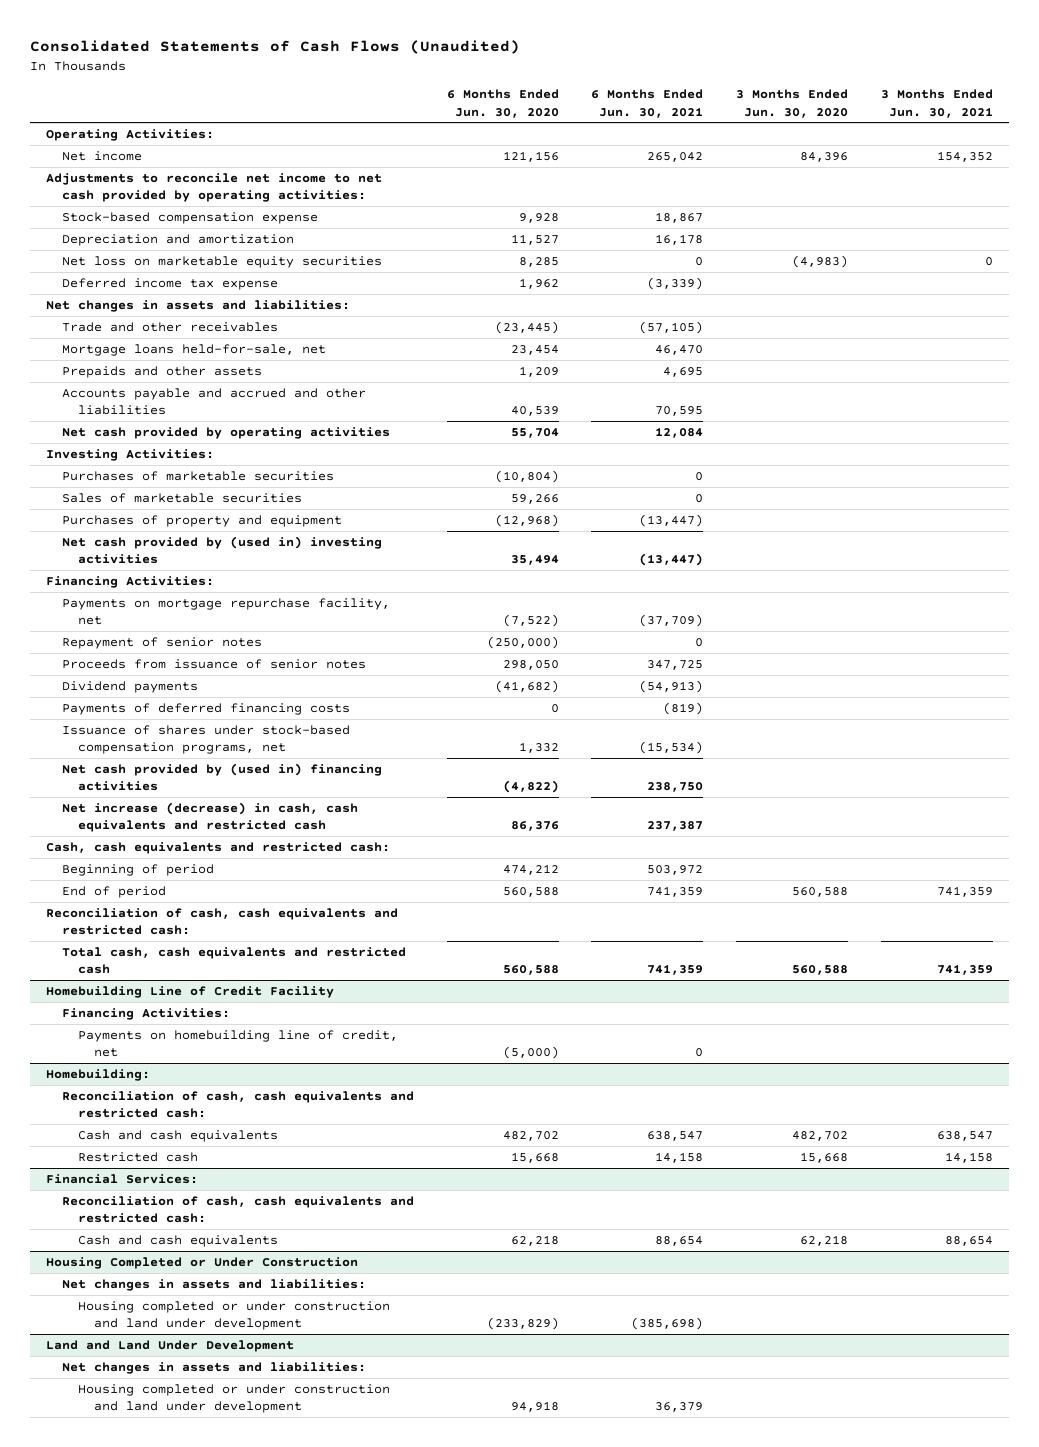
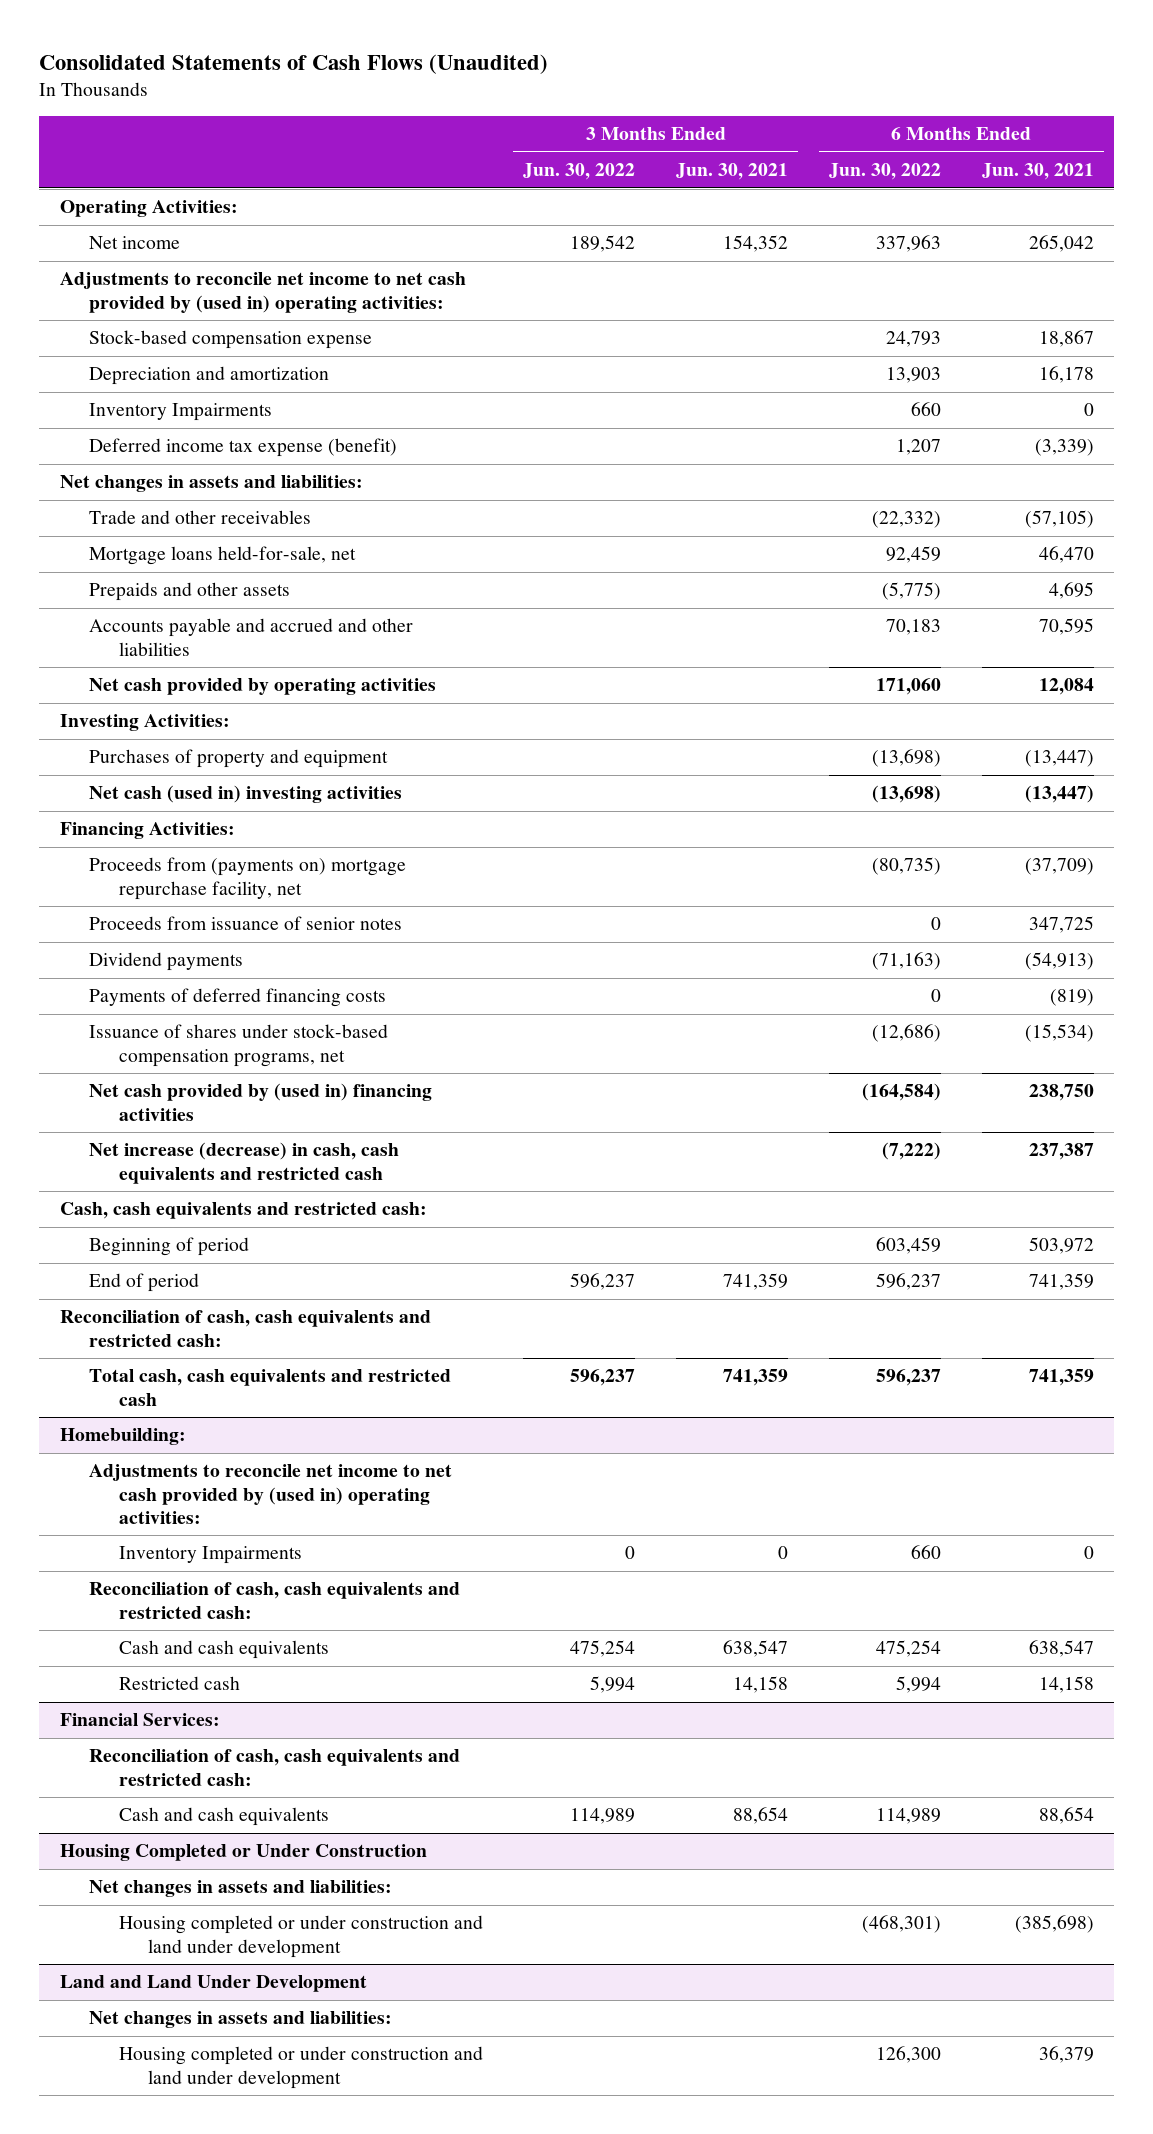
[446,89,559,118] 6 Months Ended Jun. 30, 2020 -> none
[736,89,849,118] 3 Months Ended Jun. 30, 2020 -> none
none -> [523,163,636,181] Jun. 30, 2022
none -> [828,163,941,181] Jun. 30, 2022
[46,172,383,203] Adjustments to reconcile net income to net cash provided by operating activities: -> [59,272,466,313] Adjustments to reconcile net income to net cash provided by (used in) operating activities:
[62,255,383,268] Net loss on marketable equity securities -> none
none -> [89,403,273,422] Inventory Impairments
[62,277,279,290] Deferred income tax expense -> [89,438,398,458] Deferred income tax expense (benefit)
[62,470,335,481] Purchases of marketable securities -> none
[62,492,303,503] Sales of marketable securities -> none
[62,535,383,565] Net cash provided by (used in) investing activities -> [89,785,403,804] Net cash (used in) investing activities
[62,636,263,649] Repayment of senior notes -> none
[62,597,391,626] Payments on mortgage repurchase facility, net -> [89,857,407,900] Proceeds from (payments on) mortgage repurchase facility, net
[46,985,335,998] Homebuilding Line of Credit Facility -> none
[62,1007,231,1020] Financing Activities: -> none
[77,1029,398,1058] Payments on homebuilding line of credit, net -> none
none -> [89,1464,453,1524] Adjustments to reconcile net income to net cash provided by (used in) operating activities:
none -> [118,1546,302,1565] Inventory Impairments

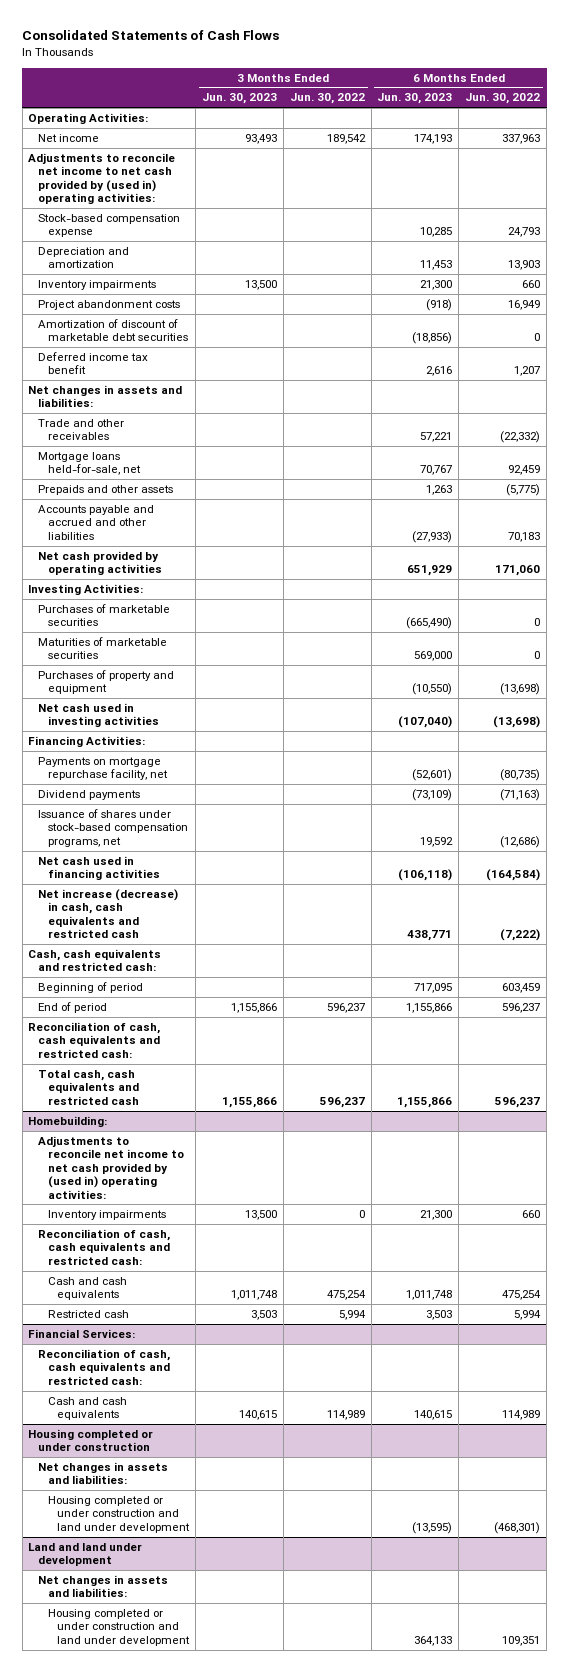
[39,53,549,74] Consolidated Statements of Cash Flows (Unaudited) -> [22,30,280,41] Consolidated Statements of Cash Flows
[676,163,789,181] Jun. 30, 2021 -> none
[981,163,1094,181] Jun. 30, 2021 -> none
none -> [201,93,277,105] Jun. 30, 2023
none -> [377,93,453,105] Jun. 30, 2023
[89,403,273,422] Inventory Impairments -> [37,280,156,291] Inventory impairments
none -> [37,300,180,311] Project abandonment costs
none -> [37,319,188,342] Amortization of discount of marketable debt securities
[89,438,398,458] Deferred income tax expense (benefit) -> [37,352,148,375] Deferred income tax benefit
none -> [37,604,170,627] Purchases of marketable securities
none -> [37,637,167,660] Maturities of marketable securities
[89,785,403,804] Net cash (used in) investing activities -> [37,703,159,728] Net cash used in investing activities
[89,916,403,931] Proceeds from issuance of senior notes -> none
[89,857,407,900] Proceeds from (payments on) mortgage repurchase facility, net -> [37,757,168,781] Payments on mortgage repurchase facility, net
[89,988,387,1008] Payments of deferred financing costs -> none
[89,1083,433,1121] Net cash provided by (used in) financing activities -> [37,856,160,881] Net cash used in financing activities
[118,1546,302,1565] Inventory Impairments -> [47,1210,166,1221] Inventory impairments
[59,1844,427,1862] Housing Completed or Under Construction -> [28,1429,154,1452] Housing completed or under construction
[59,1975,367,1993] Land and Land Under Development -> [28,1543,143,1567] Land and land under development
[875,2046,941,2064] 126,300 -> [502,1635,541,1646] 109,351

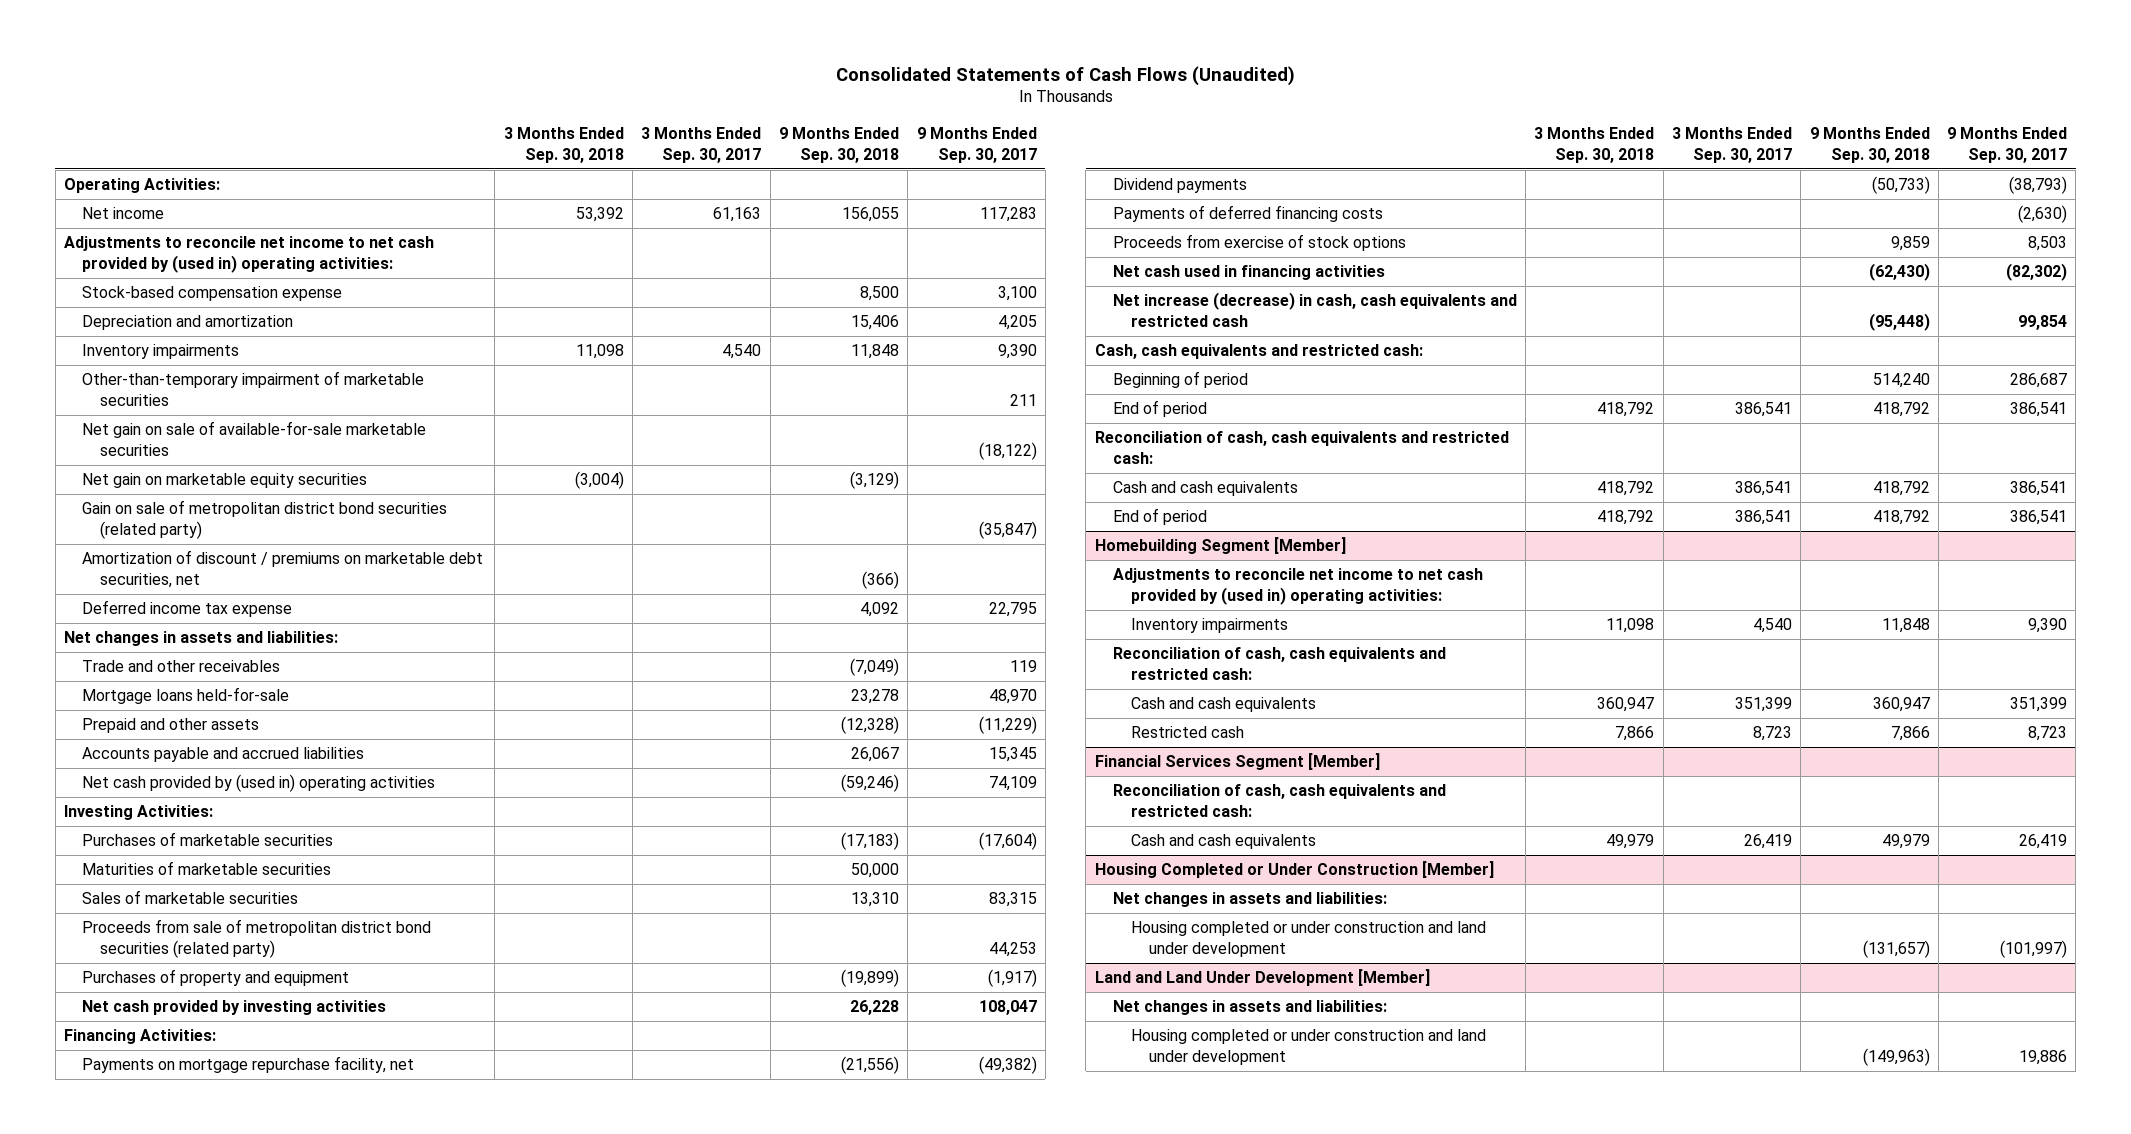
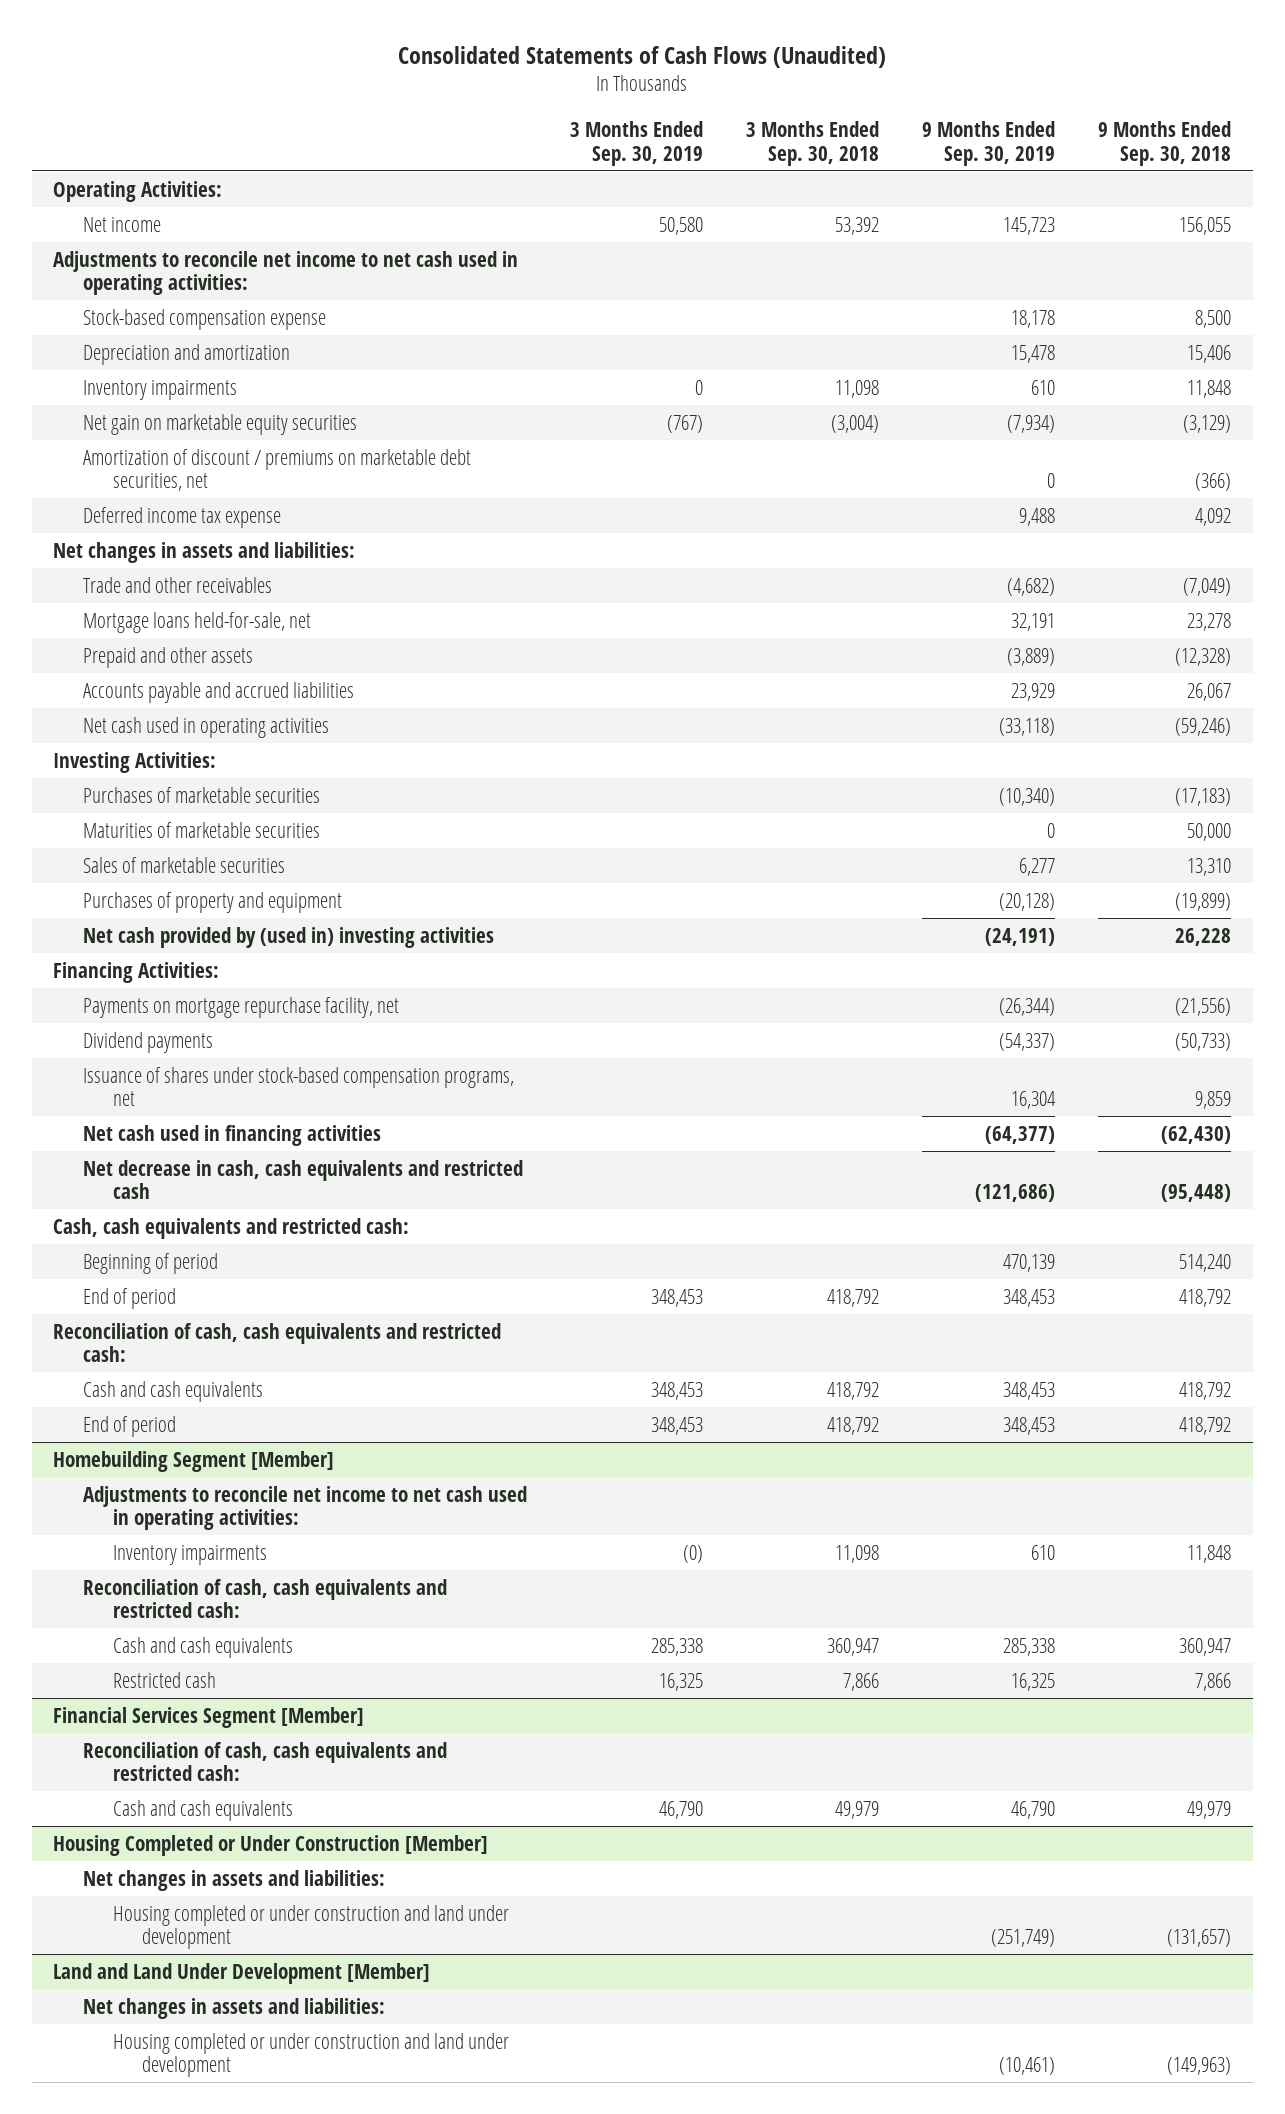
[641,127,762,164] 3 Months Ended Sep. 30, 2017 -> none
[916,127,1037,164] 9 Months Ended Sep. 30, 2017 -> none
none -> [569,120,703,166] 3 Months Ended Sep. 30, 2019
none -> [922,120,1056,166] 9 Months Ended Sep. 30, 2019
[64,236,435,274] Adjustments to reconcile net income to net cash provided by (used in) operating activities: -> [53,250,519,296] Adjustments to reconcile net income to net cash used in operating activities:
[82,371,425,407] Other-than-temporary impairment of marketable securities -> none
[82,421,427,457] Net gain on sale of available-for-sale marketable securities -> none
[82,500,448,540] Gain on sale of metropolitan district bond securities (related party) -> none
[82,687,290,705] Mortgage loans held-for-sale -> [82,611,311,633] Mortgage loans held-for-sale, net
[82,774,436,793] Net cash provided by (used in) operating activities -> [82,716,329,738] Net cash used in operating activities
[82,919,432,959] Proceeds from sale of metropolitan district bond securities (related party) -> none
[82,1000,387,1016] Net cash provided by investing activities -> [82,926,494,948] Net cash provided by (used in) investing activities
[1112,205,1383,223] Payments of deferred financing costs -> none
[1112,234,1406,252] Proceeds from exercise of stock options -> [82,1066,514,1107] Issuance of shares under stock-based compensation programs, net
[1112,292,1517,328] Net increase (decrease) in cash, cash equivalents and restricted cash -> [82,1159,523,1200] Net decrease in cash, cash equivalents and restricted cash
[1112,568,1483,606] Adjustments to reconcile net income to net cash provided by (used in) operating activities: -> [82,1485,527,1531] Adjustments to reconcile net income to net cash used in operating activities:

